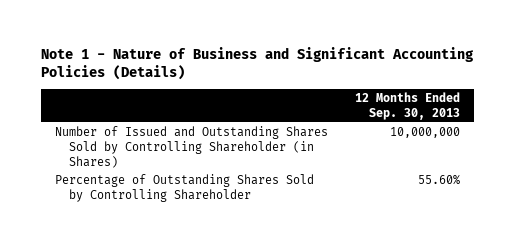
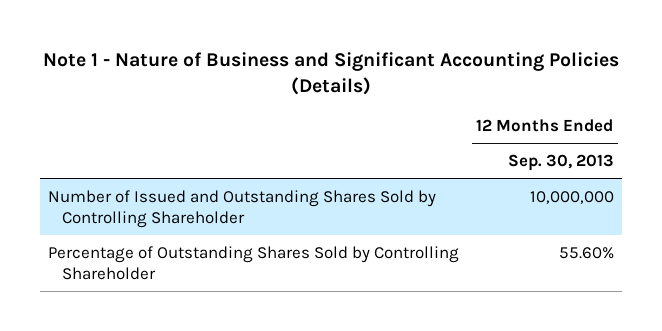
[54,126,328,168] Number of Issued and Outstanding Shares Sold by Controlling Shareholder (in Shares) -> [48,189,437,229] Number of Issued and Outstanding Shares Sold by Controlling Shareholder

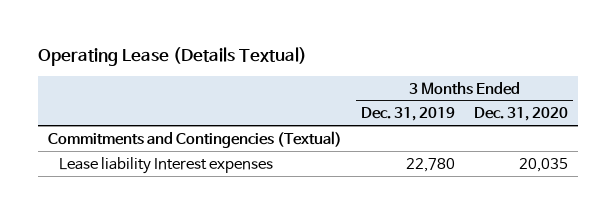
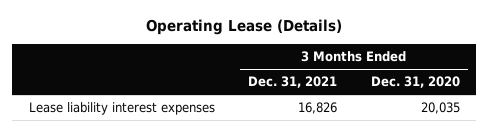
[38,47,308,67] Operating Lease (Details Textual) -> [146,19,343,36] Operating Lease (Details)
[360,107,455,122] Dec. 31, 2019 -> none
none -> [248,76,338,89] Dec. 31, 2021
[47,130,342,148] Commitments and Contingencies (Textual) -> none
[58,156,273,174] Lease liability Interest expenses -> [28,102,215,116] Lease liability interest expenses

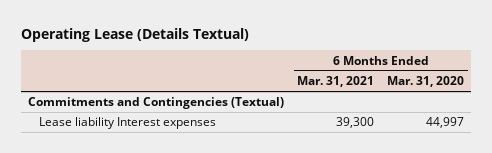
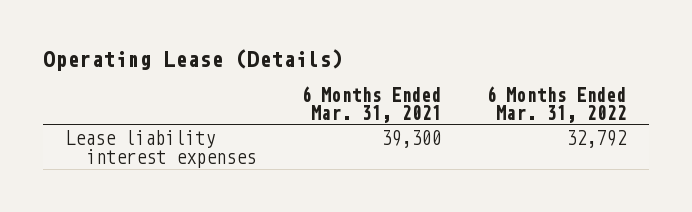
[20,27,249,42] Operating Lease (Details Textual) -> [42,48,343,71] Operating Lease (Details)
[387,76,465,88] Mar. 31, 2020 -> none
none -> [486,85,627,123] 6 Months Ended Mar. 31, 2022
[27,97,284,110] Commitments and Contingencies (Textual) -> none
[39,117,217,130] Lease liability Interest expenses -> [65,130,256,168] Lease liability interest expenses

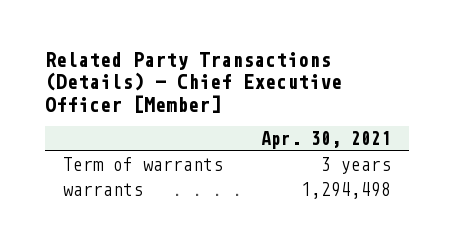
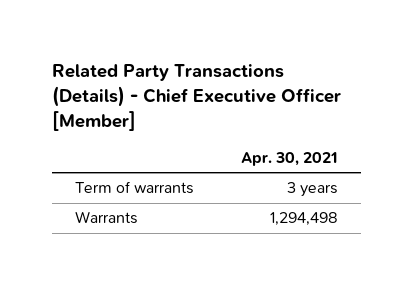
[63,182,144,196] warrants -> [74,211,138,225] Warrants

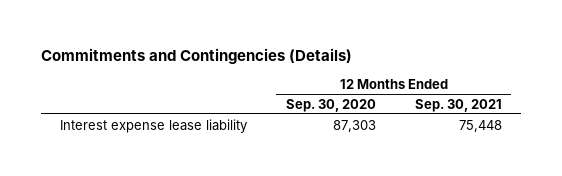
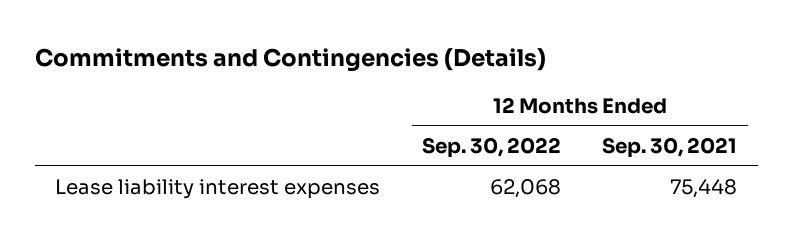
[285,98,376,112] Sep. 30, 2020 -> none
none -> [421,136,561,158] Sep. 30, 2022
[60,118,248,133] Interest expense lease liability -> [55,179,381,200] Lease liability interest expenses

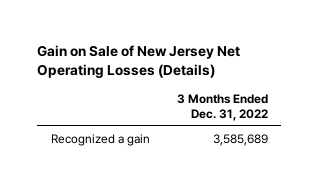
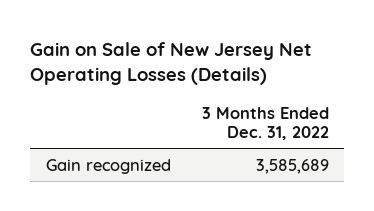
[50,133,150,146] Recognized a gain -> [45,158,171,174] Gain recognized

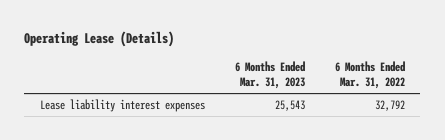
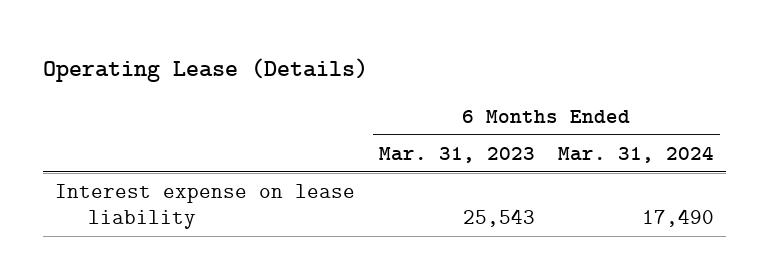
[335,60,406,90] 6 Months Ended Mar. 31, 2022 -> none
none -> [558,145,715,163] Mar. 31, 2024
[39,99,205,113] Lease liability interest expenses -> [55,184,356,229] Interest expense on lease liability

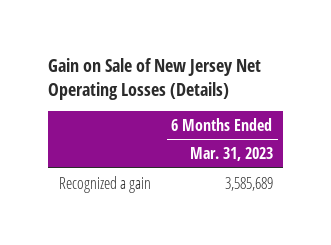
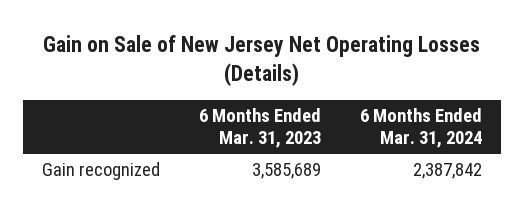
none -> [359,107,482,149] 6 Months Ended Mar. 31, 2024
[58,175,151,193] Recognized a gain -> [42,161,161,180] Gain recognized

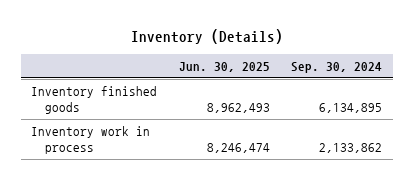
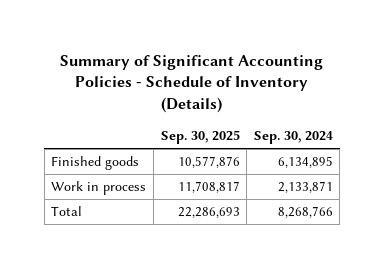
[130,29,283,45] Inventory (Details) -> [60,54,324,113] Summary of Significant Accounting Policies - Schedule of Inventory (Details)
[178,62,270,73] Jun. 30, 2025 -> none
none -> [160,129,240,144] Sep. 30, 2025
[31,85,158,115] Inventory finished goods -> [51,156,140,171] Finished goods
[31,125,151,155] Inventory work in process -> [51,181,147,196] Work in process
[319,143,383,154] 2,133,862 -> [277,181,333,194] 2,133,871
none -> [51,206,83,217] Total

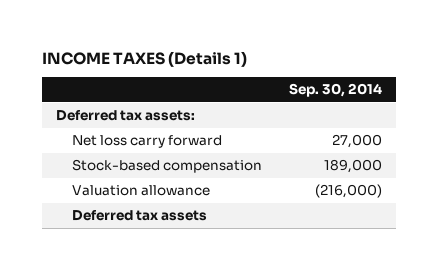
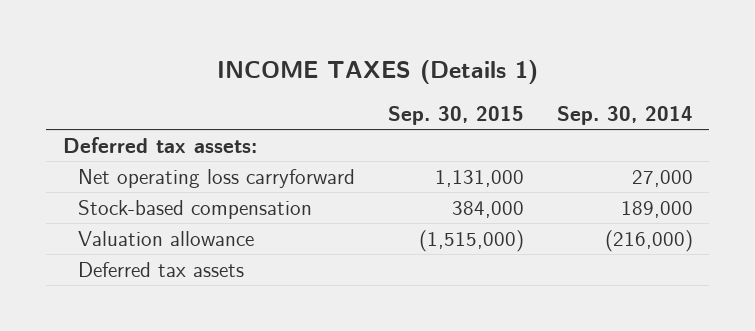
none -> [387,106,524,126] Sep. 30, 2015
[71,135,222,149] Net loss carry forward -> [78,168,356,188] Net operating loss carryforward

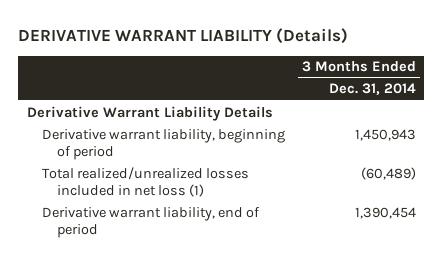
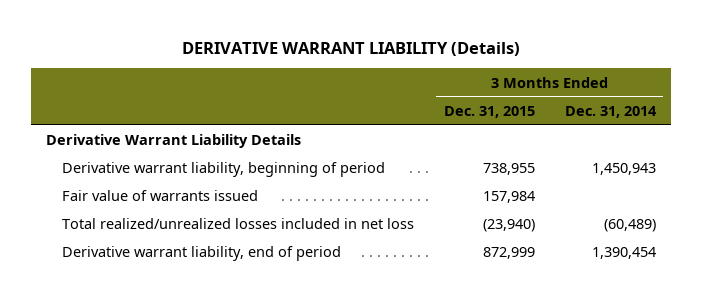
none -> [443,105,535,118] Dec. 31, 2015
none -> [61,190,258,202] Fair value of warrants issued
[41,166,249,197] Total realized/unrealized losses included in net loss (1) -> [61,218,414,230] Total realized/unrealized losses included in net loss

